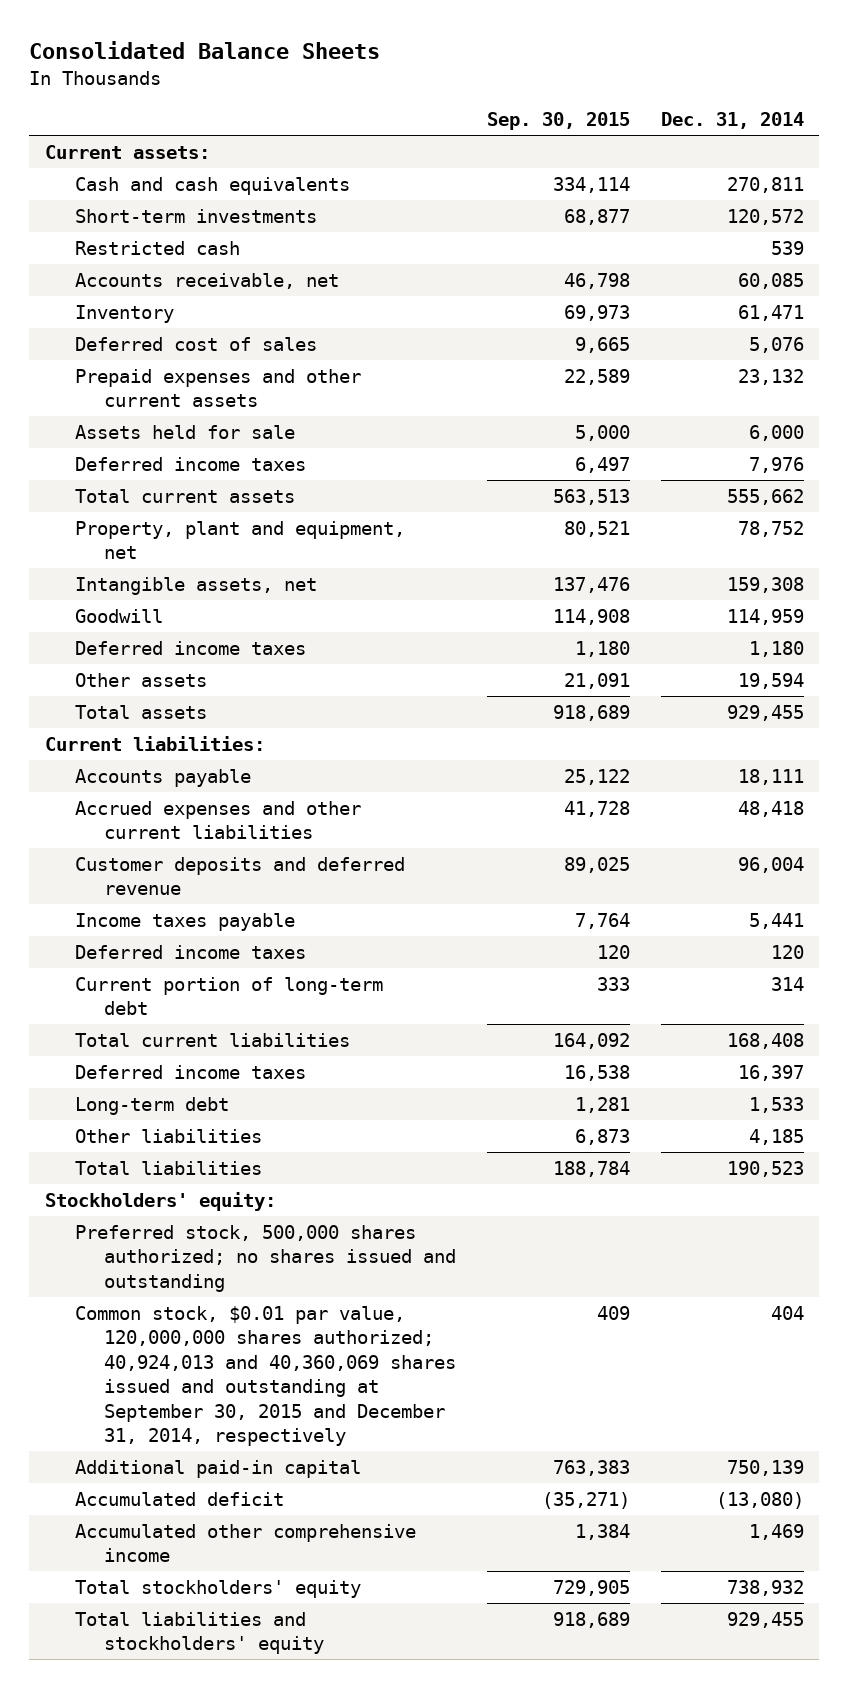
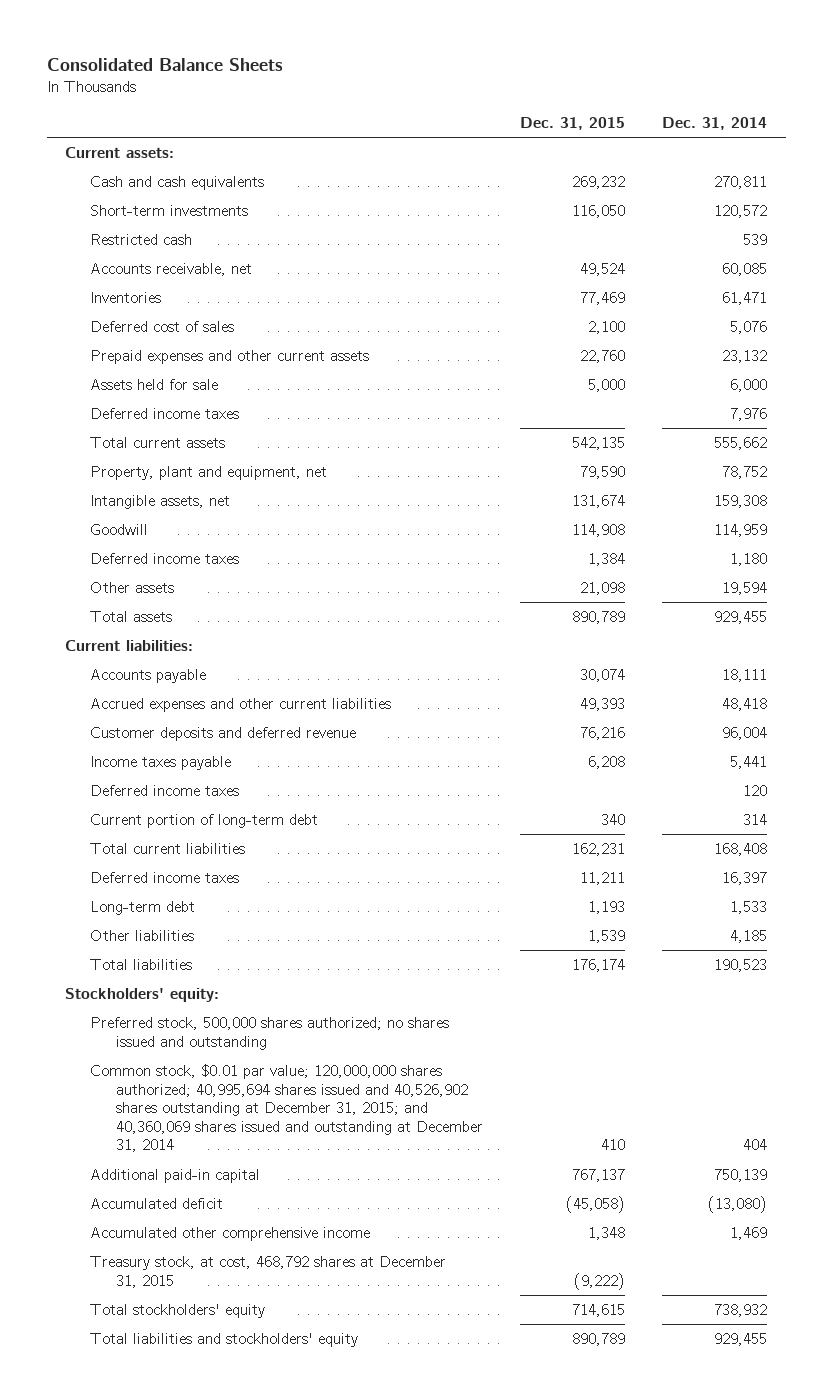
[487,112,631,131] Sep. 30, 2015 -> none
none -> [519,117,625,131] Dec. 31, 2015
[74,304,174,323] Inventory -> [90,292,162,304] Inventories
[74,1305,457,1447] Common stock, $0.01 par value, 120,000,000 shares authorized; 40,924,013 and 40,360,069 shares issued and outstanding at September 30, 2015 and December 31, 2014, respectively -> [90,1064,483,1153] Common stock, $0.01 par value; 120,000,000 shares authorized; 40,995,694 shares issued and 40,526,902 shares outstanding at December 31, 2015; and 40,360,069 shares issued and outstanding at December 31, 2014
none -> [90,1256,447,1288] Treasury stock, at cost, 468,792 shares at December 31, 2015

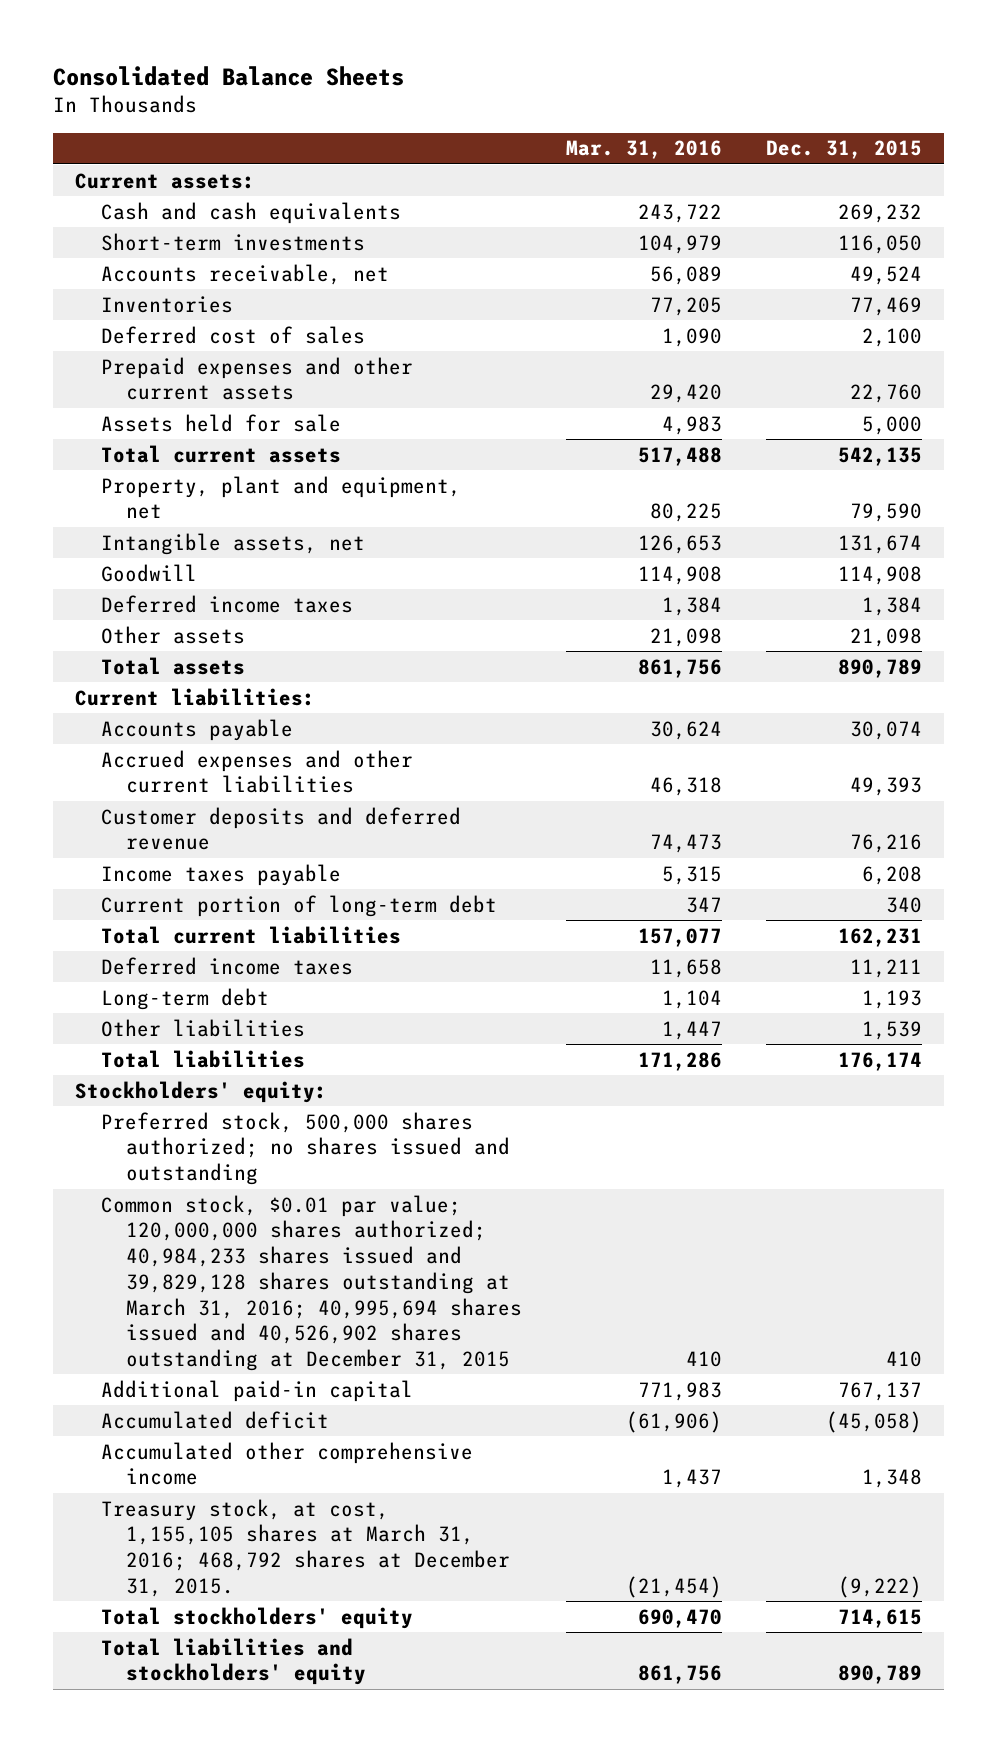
[662,117,768,131] Dec. 31, 2014 -> none
none -> [565,140,722,160] Mar. 31, 2016
[90,234,193,246] Restricted cash -> none
[90,408,240,420] Deferred income taxes -> none
[90,785,240,797] Deferred income taxes -> none
[90,1064,483,1153] Common stock, $0.01 par value; 120,000,000 shares authorized; 40,995,694 shares issued and 40,526,902 shares outstanding at December 31, 2015; and 40,360,069 shares issued and outstanding at December 31, 2014 -> [100,1194,523,1372] Common stock, $0.01 par value; 120,000,000 shares authorized; 40,984,233 shares issued and 39,829,128 shares outstanding at March 31, 2016; 40,995,694 shares issued and 40,526,902 shares outstanding at December 31, 2015
[90,1256,447,1288] Treasury stock, at cost, 468,792 shares at December 31, 2015 -> [100,1498,511,1597] Treasury stock, at cost, 1,155,105 shares at March 31, 2016; 468,792 shares at December 31, 2015.

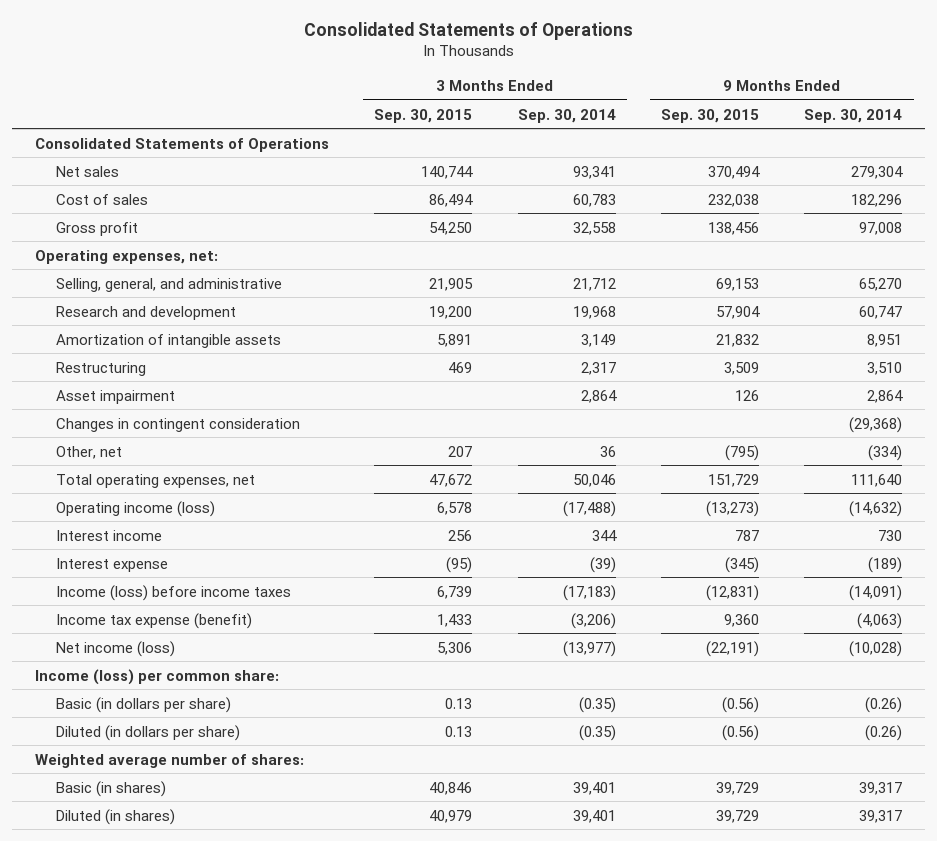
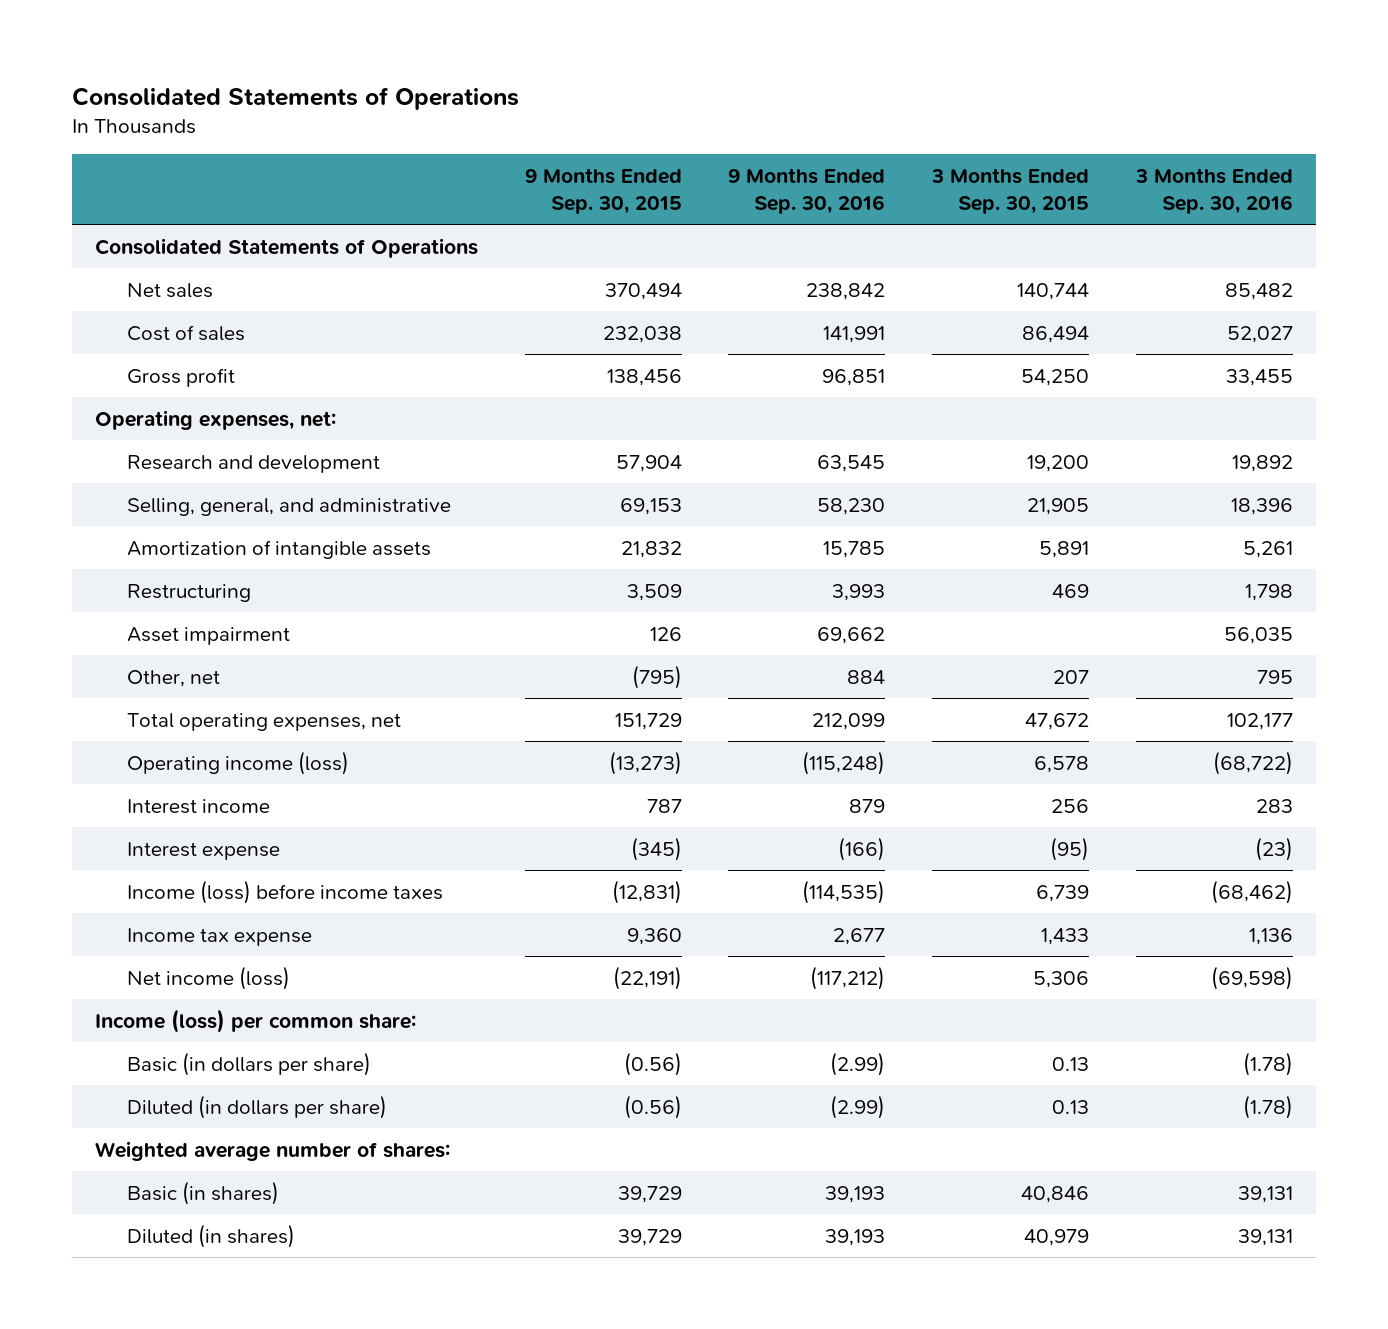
[517,108,616,123] Sep. 30, 2014 -> none
[804,108,903,123] Sep. 30, 2014 -> none
none -> [728,168,886,214] 9 Months Ended Sep. 30, 2016
none -> [1134,168,1293,214] 3 Months Ended Sep. 30, 2016
[55,277,282,292] Selling, general, and administrative -> [126,497,451,516] Selling, general, and administrative
[55,417,300,432] Changes in contingent consideration -> none
[55,612,252,629] Income tax expense (benefit) -> [126,927,312,946] Income tax expense

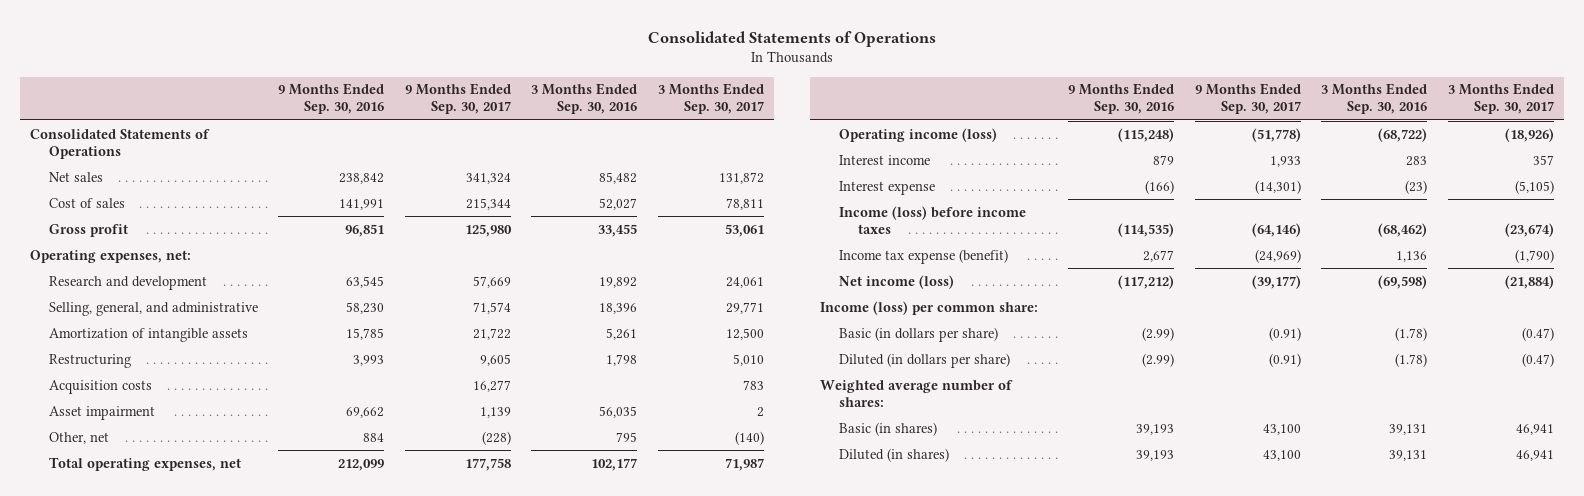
[524,168,682,214] 9 Months Ended Sep. 30, 2015 -> none
[931,168,1090,214] 3 Months Ended Sep. 30, 2015 -> none
none -> [404,83,511,115] 9 Months Ended Sep. 30, 2017
none -> [657,83,764,115] 3 Months Ended Sep. 30, 2017
none -> [48,379,152,394] Acquisition costs
[126,927,312,946] Income tax expense -> [838,248,1008,264] Income tax expense (benefit)

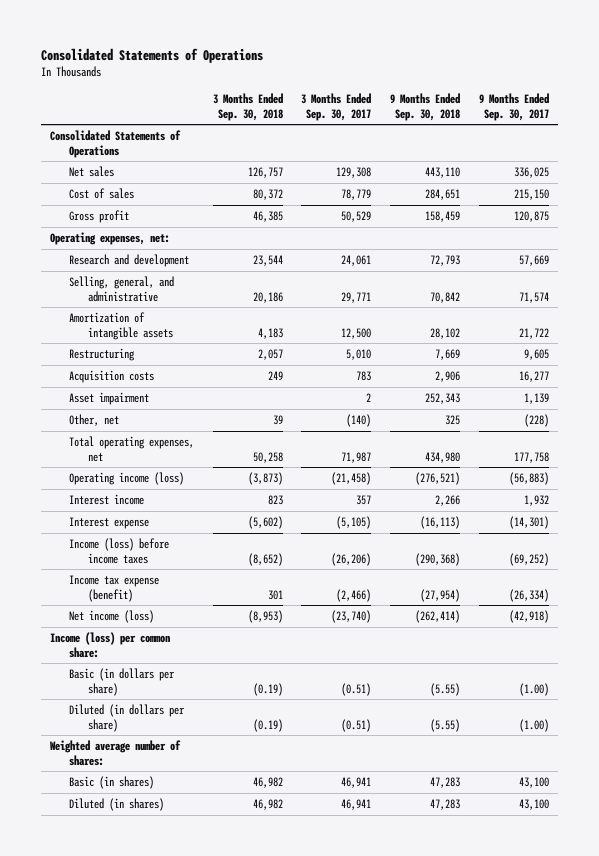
[278,83,385,115] 9 Months Ended Sep. 30, 2016 -> none
[531,83,638,115] 3 Months Ended Sep. 30, 2016 -> none
none -> [212,92,283,121] 3 Months Ended Sep. 30, 2018
none -> [389,92,460,121] 9 Months Ended Sep. 30, 2018
[465,172,511,184] 341,324 -> [513,166,549,178] 336,025
[718,171,764,184] 131,872 -> [336,166,372,178] 129,308
[465,197,511,210] 215,344 -> [513,188,549,200] 215,150
[725,197,764,210] 78,811 -> [341,188,372,200] 78,779
[464,223,512,237] 125,980 -> [513,210,549,222] 120,875
[724,223,764,237] 53,061 -> [341,210,372,222] 50,529
[1251,127,1301,142] (51,778) -> [508,471,549,485] (56,883)
[1504,127,1554,142] (18,926) -> [331,471,372,485] (21,458)
[1269,155,1301,167] 1,933 -> [523,494,549,506] 1,932
[1251,222,1301,237] (64,146) -> [508,552,549,566] (69,252)
[1504,222,1554,237] (23,674) -> [331,552,372,566] (26,206)
[1254,248,1301,263] (24,969) -> [508,588,549,602] (26,334)
[1514,248,1554,263] (1,790) -> [336,588,372,602] (2,466)
[1251,274,1301,289] (39,177) -> [508,609,549,623] (42,918)
[1504,274,1554,289] (21,884) -> [331,609,372,623] (23,740)
[1268,326,1301,341] (0.91) -> [518,682,549,696] (1.00)
[1521,326,1554,341] (0.47) -> [341,682,372,696] (0.51)
[1268,352,1301,367] (0.91) -> [518,718,549,732] (1.00)
[1521,352,1554,367] (0.47) -> [341,718,372,732] (0.51)

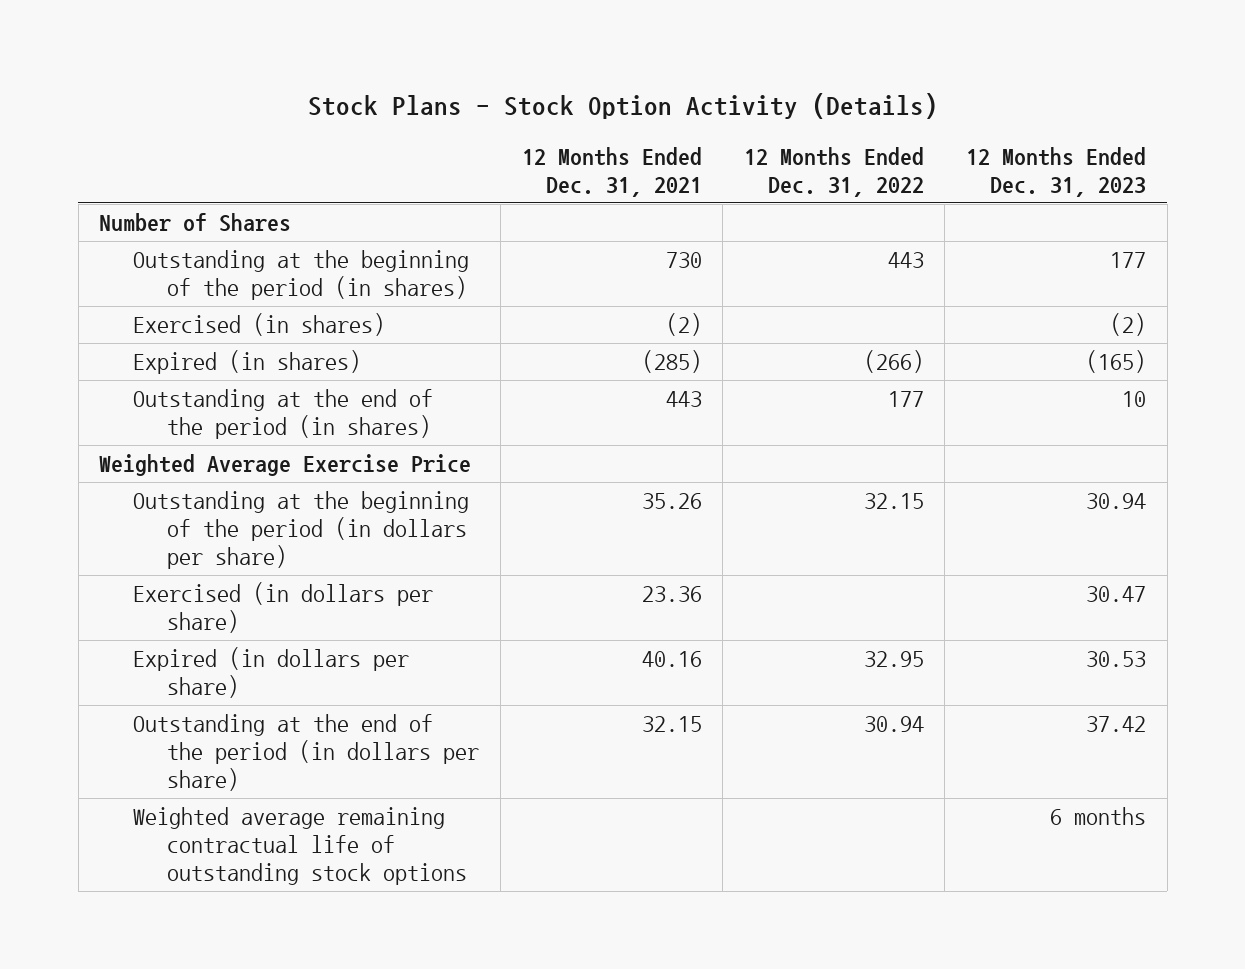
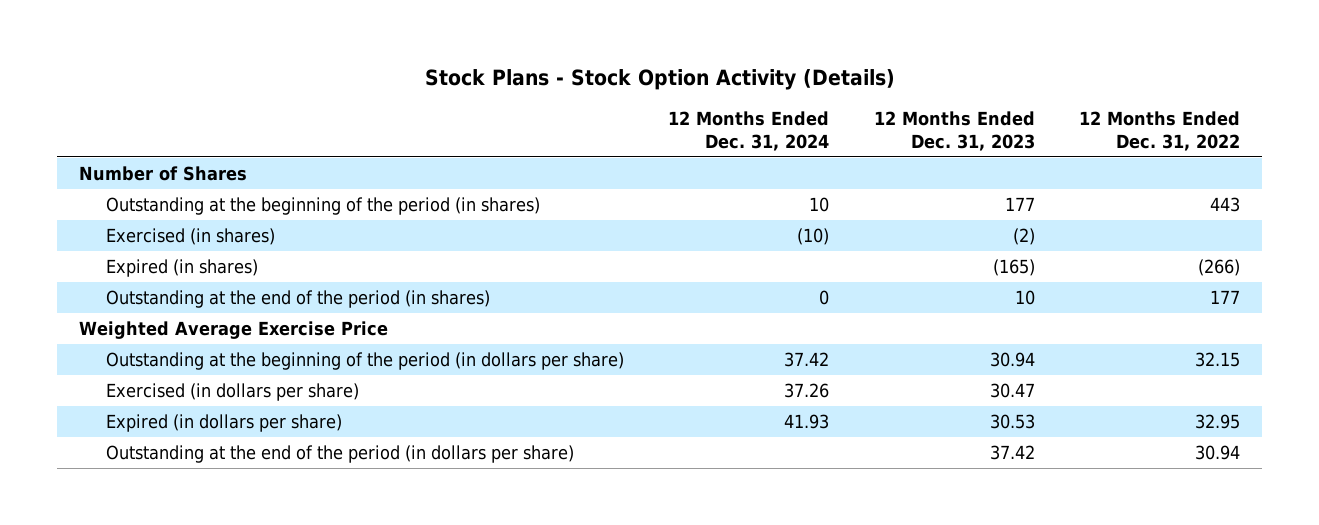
[521,146,702,197] 12 Months Ended Dec. 31, 2021 -> none
none -> [668,111,830,152] 12 Months Ended Dec. 31, 2024
[133,806,468,886] Weighted average remaining contractual life of outstanding stock options -> none

